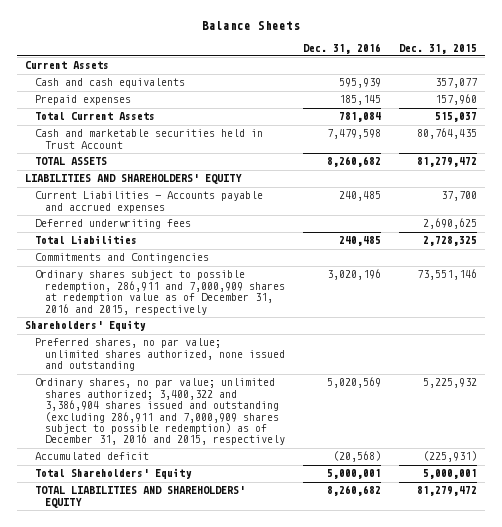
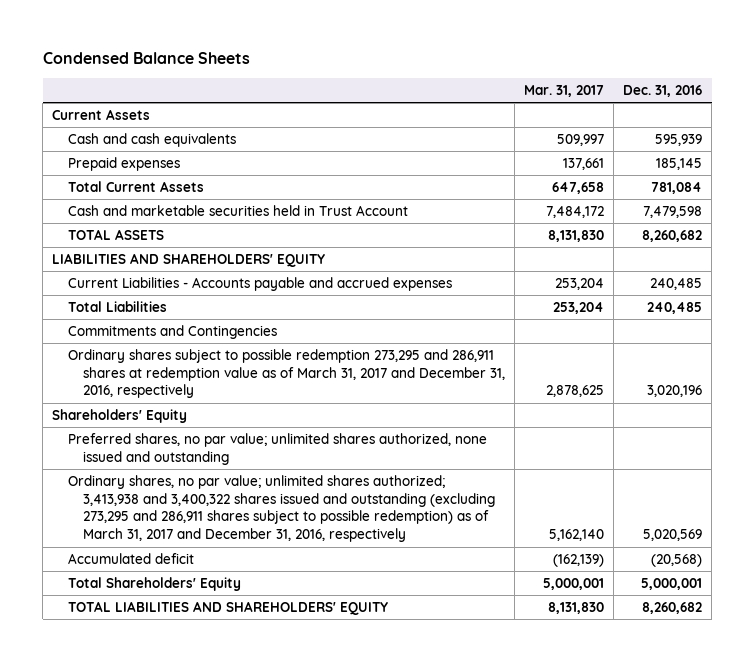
[201,21,300,31] Balance Sheets -> [42,51,250,64] Condensed Balance Sheets
[398,43,477,54] Dec. 31, 2015 -> none
none -> [524,84,605,97] Mar. 31, 2017
[35,219,192,230] Deferred underwriting fees -> none
[35,270,286,315] Ordinary shares subject to possible redemption, 286,911 and 7,000,909 shares at redemption value as of December 31, 2016 and 2015, respectively -> [67,349,505,399] Ordinary shares subject to possible redemption 273,295 and 286,911 shares at redemption value as of March 31, 2017 and December 31, 2016, respectively
[35,378,286,446] Ordinary shares, no par value; unlimited shares authorized; 3,400,322 and 3,386,904 shares issued and outstanding (excluding 286,911 and 7,000,909 shares subject to possible redemption) as of December 31, 2016 and 2015, respectively -> [67,475,495,543] Ordinary shares, no par value; unlimited shares authorized; 3,413,938 and 3,400,322 shares issued and outstanding (excluding 273,295 and 286,911 shares subject to possible redemption) as of March 31, 2017 and December 31, 2016, respectively

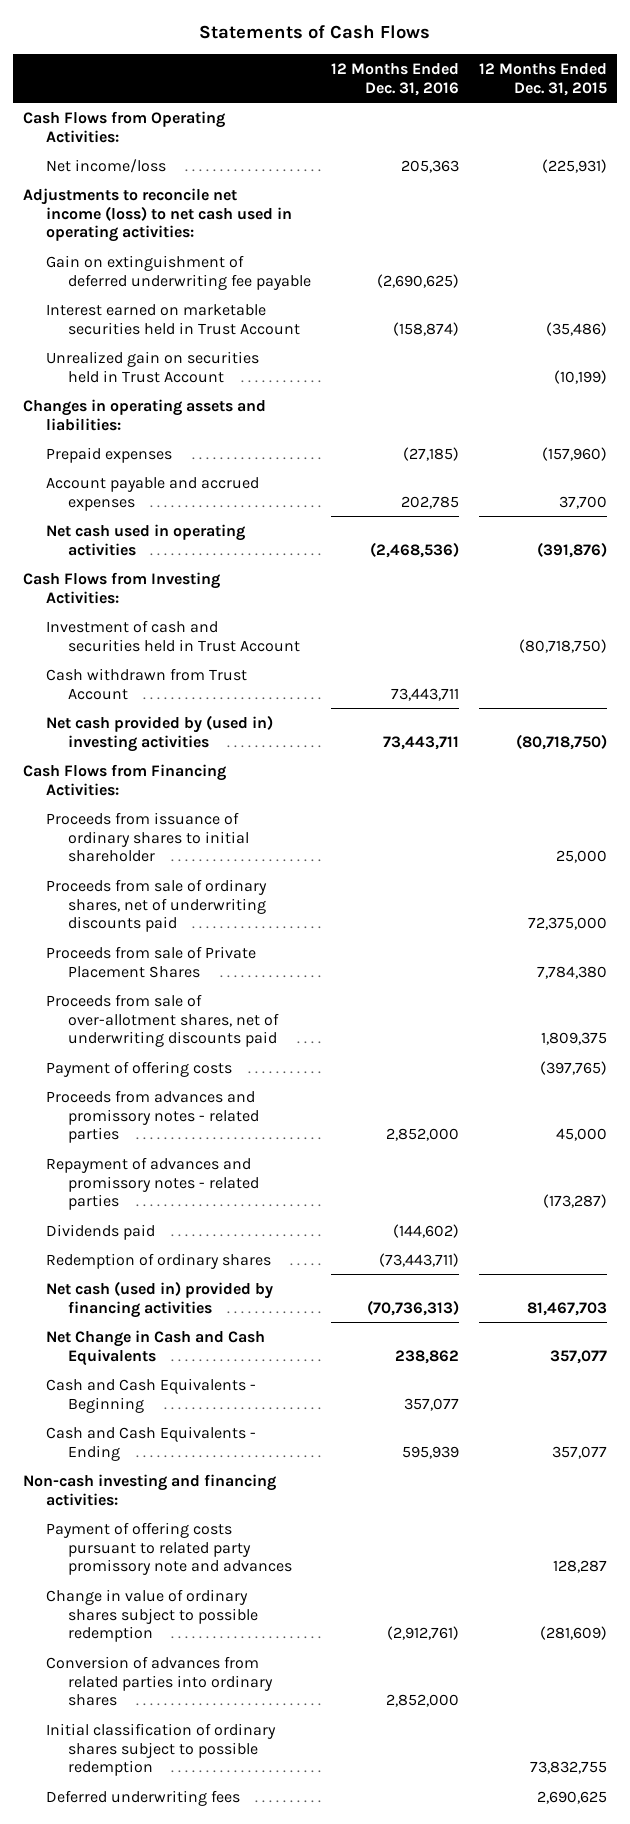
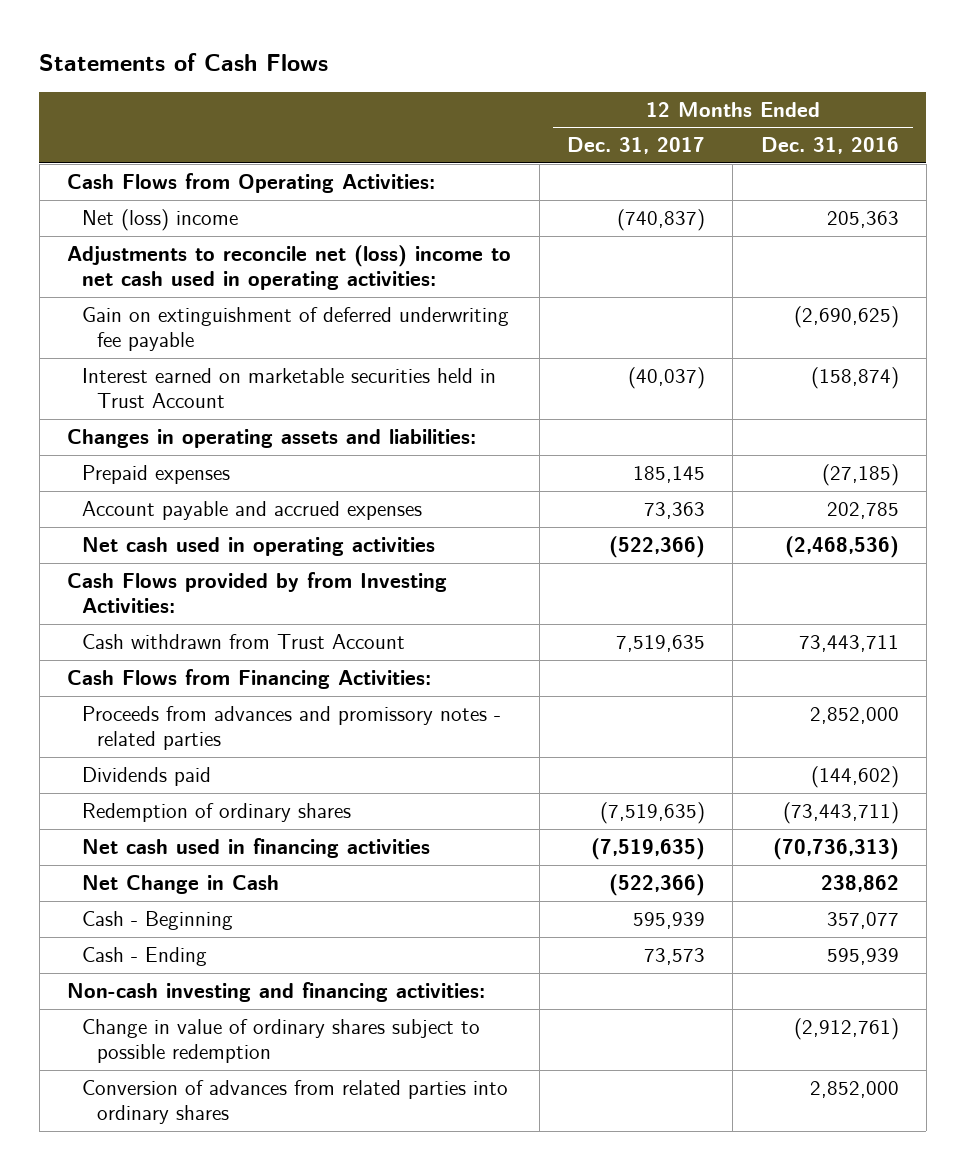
[479,62,608,96] 12 Months Ended Dec. 31, 2015 -> none
none -> [566,137,705,155] Dec. 31, 2017
[45,158,166,173] Net income/loss -> [82,209,239,232] Net (loss) income
[23,187,292,243] Adjustments to reconcile net income (loss) to net cash used in operating activities: -> [67,245,512,291] Adjustments to reconcile net (loss) income to net cash used in operating activities:
[45,350,259,383] Unrealized gain on securities held in Trust Account -> none
[45,619,301,652] Investment of cash and securities held in Trust Account -> none
[23,571,221,604] Cash Flows from Investing Activities: -> [67,572,448,614] Cash Flows provided by from Investing Activities:
[45,714,273,752] Net cash provided by (used in) investing activities -> none
[45,811,250,863] Proceeds from issuance of ordinary shares to initial shareholder -> none
[45,878,267,933] Proceeds from sale of ordinary shares, net of underwriting discounts paid -> none
[45,945,256,978] Proceeds from sale of Private Placement Shares -> none
[45,993,280,1048] Proceeds from sale of over-allotment shares, net of underwriting discounts paid -> none
[45,1060,232,1077] Payment of offering costs -> none
[45,1156,260,1211] Repayment of advances and promissory notes - related parties -> none
[45,1280,273,1318] Net cash (used in) provided by financing activities -> [82,838,431,859] Net cash used in financing activities
[45,1329,265,1366] Net Change in Cash and Cash Equivalents -> [82,875,280,895] Net Change in Cash
[45,1377,256,1413] Cash and Cash Equivalents - Beginning -> [82,911,234,931] Cash - Beginning
[45,1425,256,1461] Cash and Cash Equivalents - Ending -> [82,947,208,967] Cash - Ending
[45,1521,293,1576] Payment of offering costs pursuant to related party promissory note and advances -> none
[45,1722,276,1777] Initial classification of ordinary shares subject to possible redemption -> none
[45,1789,240,1806] Deferred underwriting fees -> none

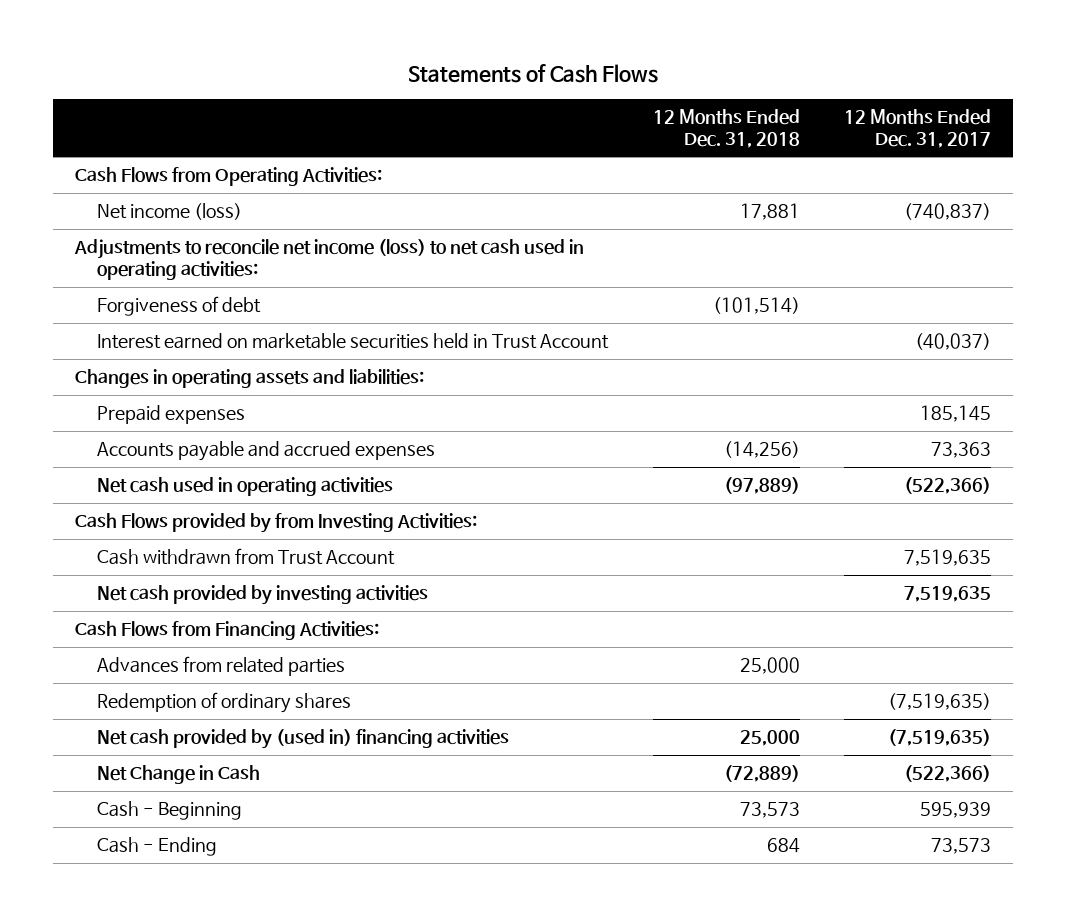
[760,137,899,155] Dec. 31, 2016 -> none
none -> [652,108,800,148] 12 Months Ended Dec. 31, 2018
[82,307,510,352] Gain on extinguishment of deferred underwriting fee payable -> none
[82,209,239,232] Net (loss) income -> [97,203,243,221] Net income (loss)
[67,245,512,291] Adjustments to reconcile net (loss) income to net cash used in operating activities: -> [73,239,584,281] Adjustments to reconcile net income (loss) to net cash used in operating activities:
none -> [97,296,262,317] Forgiveness of debt
[82,501,423,521] Account payable and accrued expenses -> [97,441,436,462] Accounts payable and accrued expenses
none -> [97,585,429,606] Net cash provided by investing activities
[82,767,212,787] Dividends paid -> none
[82,706,502,751] Proceeds from advances and promissory notes - related parties -> [97,656,346,677] Advances from related parties
[82,838,431,859] Net cash used in financing activities -> [97,729,510,750] Net cash provided by (used in) financing activities
[67,982,486,1003] Non-cash investing and financing activities: -> none
[82,1019,481,1064] Change in value of ordinary shares subject to possible redemption -> none
[82,1080,509,1125] Conversion of advances from related parties into ordinary shares -> none

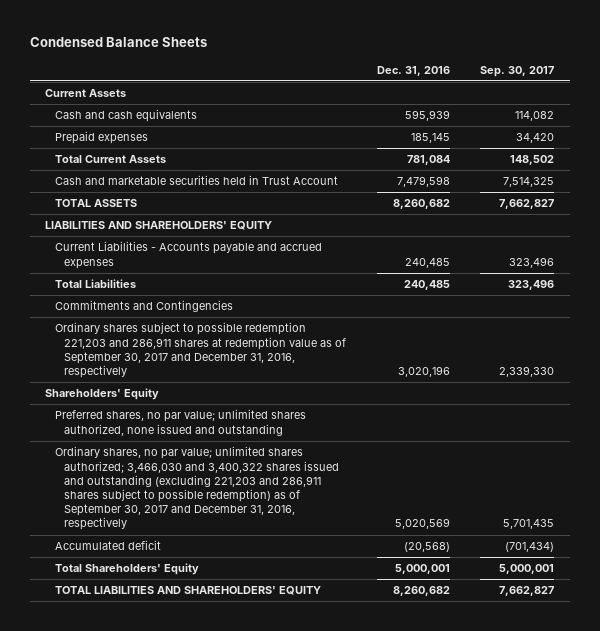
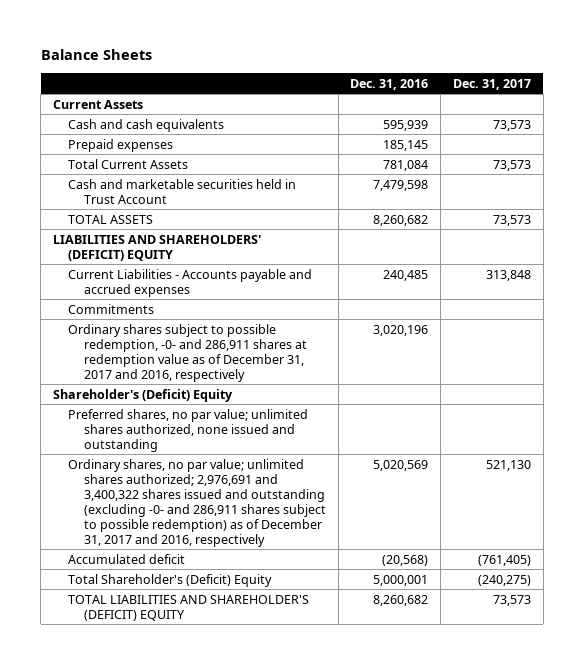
[30,37,208,48] Condensed Balance Sheets -> [40,49,152,61] Balance Sheets
[480,65,555,77] Sep. 30, 2017 -> none
none -> [453,78,532,90] Dec. 31, 2017
[45,221,273,231] LIABILITIES AND SHAREHOLDERS' EQUITY -> [53,234,262,261] LIABILITIES AND SHAREHOLDERS' (DEFICIT) EQUITY
[54,279,136,289] Total Liabilities -> none
[54,300,233,313] Commitments and Contingencies -> [68,303,155,314] Commitments
[54,322,347,378] Ordinary shares subject to possible redemption 221,203 and 286,911 shares at redemption value as of September 30, 2017 and December 31, 2016, respectively -> [68,323,307,382] Ordinary shares subject to possible redemption, -0- and 286,911 shares at redemption value as of December 31, 2017 and 2016, respectively
[45,388,160,401] Shareholders' Equity -> [53,388,234,402] Shareholder's (Deficit) Equity
[54,446,340,531] Ordinary shares, no par value; unlimited shares authorized; 3,466,030 and 3,400,322 shares issued and outstanding (excluding 221,203 and 286,911 shares subject to possible redemption) as of September 30, 2017 and December 31, 2016, respectively -> [68,458,326,547] Ordinary shares, no par value; unlimited shares authorized; 2,976,691 and 3,400,322 shares issued and outstanding (excluding -0- and 286,911 shares subject to possible redemption) as of December 31, 2017 and 2016, respectively
[54,563,199,576] Total Shareholders' Equity -> [68,573,273,587] Total Shareholder's (Deficit) Equity
[54,586,321,596] TOTAL LIABILITIES AND SHAREHOLDERS' EQUITY -> [68,594,310,621] TOTAL LIABILITIES AND SHAREHOLDER'S (DEFICIT) EQUITY

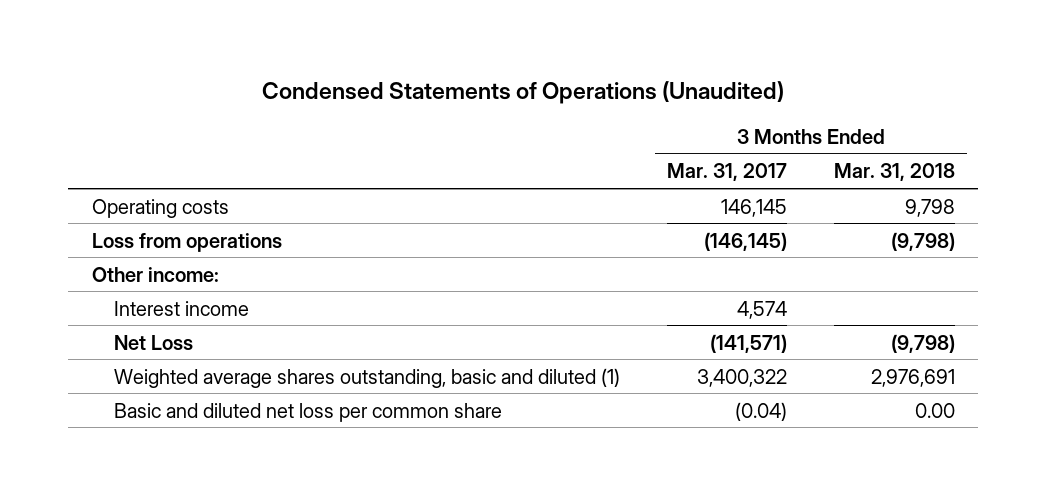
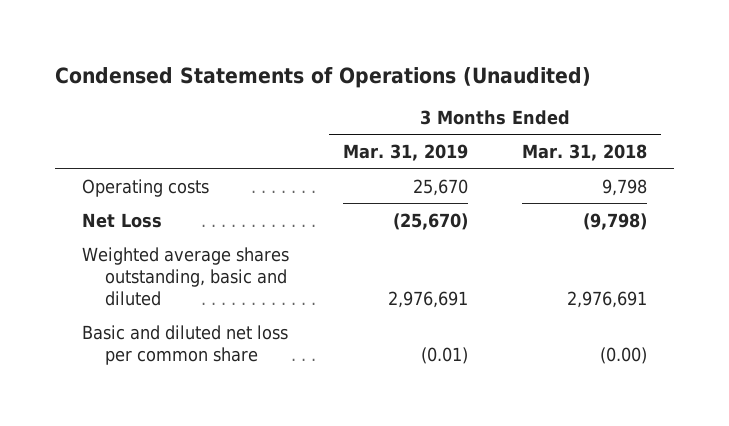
[666,163,787,182] Mar. 31, 2017 -> none
none -> [342,144,468,162] Mar. 31, 2019
[91,232,282,252] Loss from operations -> none
[91,266,219,282] Other income: -> none
[113,300,249,316] Interest income -> none
[113,367,620,388] Weighted average shares outstanding, basic and diluted (1) -> [81,246,289,306] Weighted average shares outstanding, basic and diluted
[914,402,955,418] 0.00 -> [600,346,648,364] (0.00)

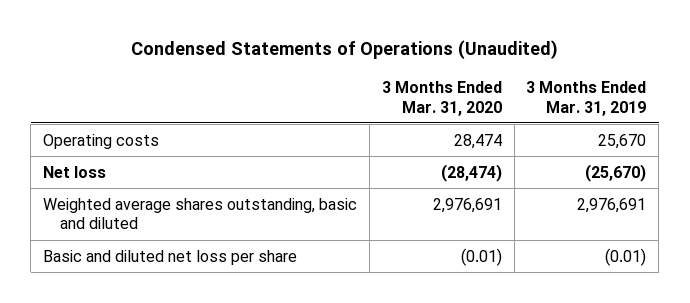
[522,144,648,162] Mar. 31, 2018 -> none
none -> [381,80,502,116] 3 Months Ended Mar. 31, 2020
[81,212,162,228] Net Loss -> [43,165,107,178] Net loss
[81,324,288,365] Basic and diluted net loss per common share -> [43,249,298,265] Basic and diluted net loss per share

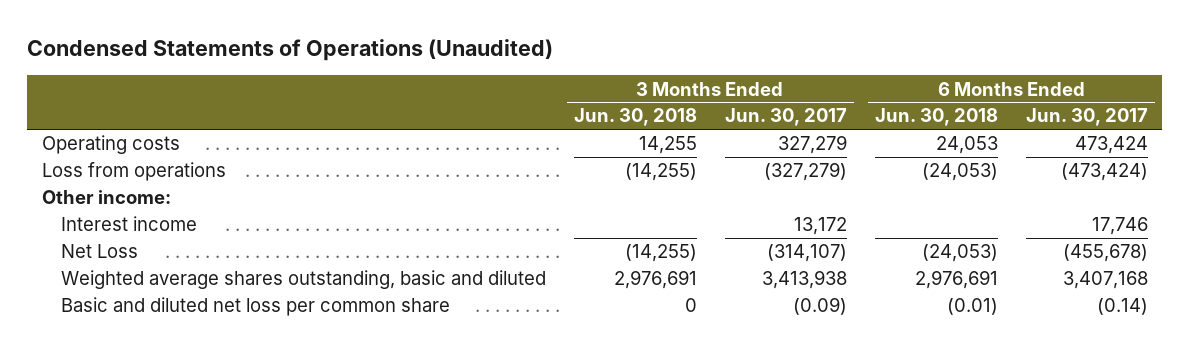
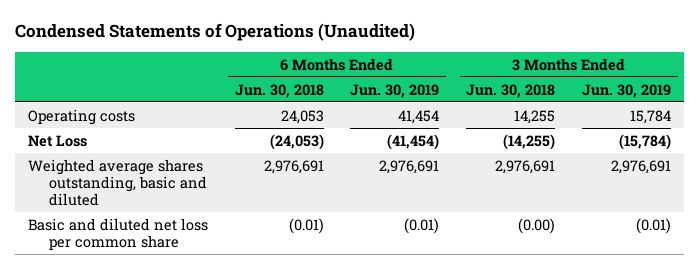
[724,108,847,127] Jun. 30, 2017 -> none
[1026,108,1149,127] Jun. 30, 2017 -> none
none -> [350,83,440,98] Jun. 30, 2019
none -> [581,83,671,98] Jun. 30, 2019
[41,162,226,182] Loss from operations -> none
[41,190,171,205] Other income: -> none
[60,216,197,232] Interest income -> none
[684,298,697,313] 0 -> [518,217,556,234] (0.00)

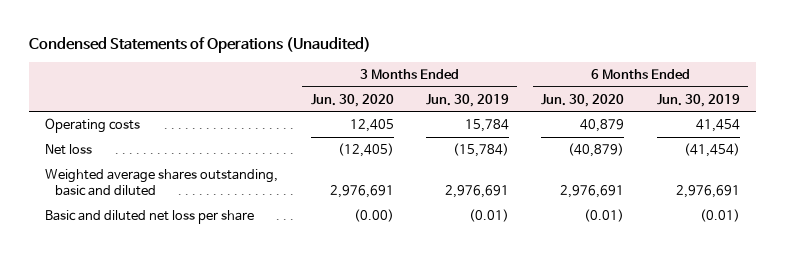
[234,83,324,98] Jun. 30, 2018 -> none
[466,83,556,98] Jun. 30, 2018 -> none
none -> [310,93,394,107] Jun. 30, 2020
none -> [541,93,625,107] Jun. 30, 2020
[28,134,88,147] Net Loss -> [45,143,93,155] Net loss
[28,217,209,250] Basic and diluted net loss per common share -> [45,209,255,224] Basic and diluted net loss per share

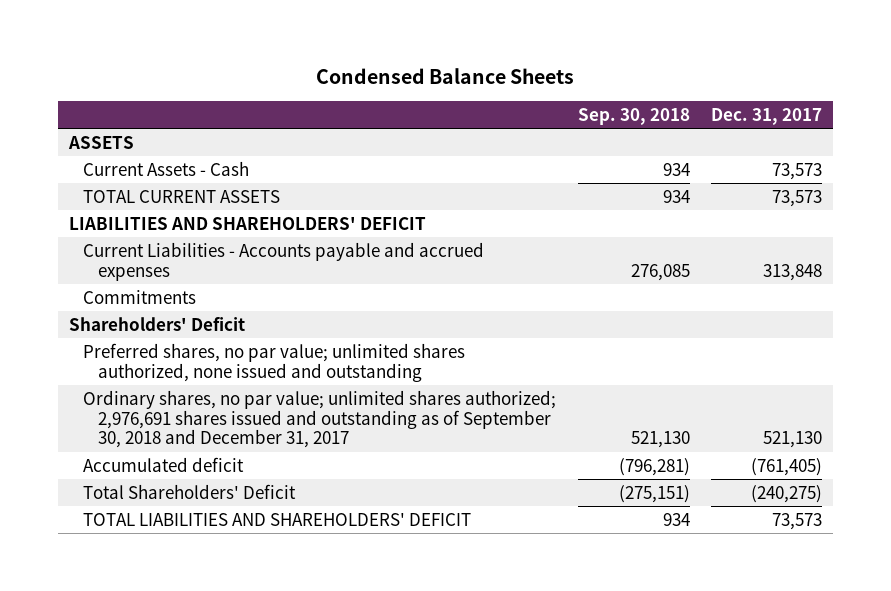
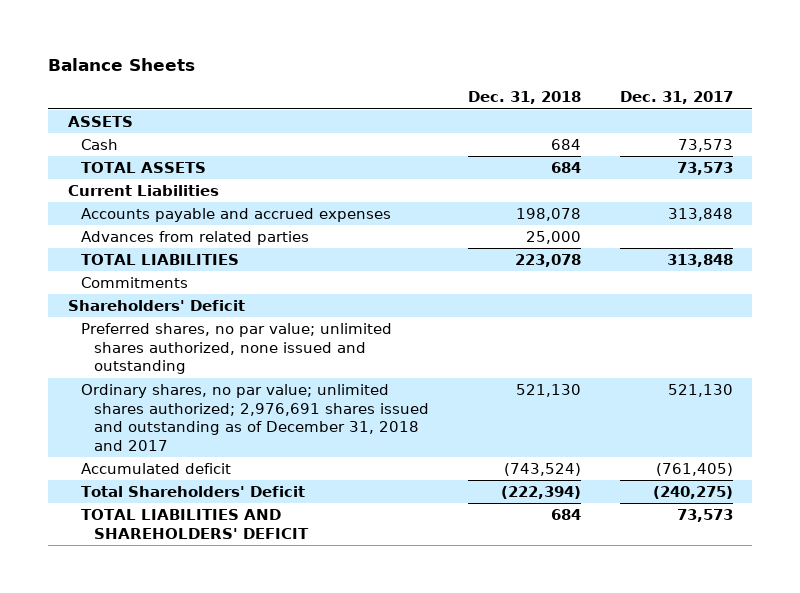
[316,68,575,85] Condensed Balance Sheets -> [48,57,196,71] Balance Sheets
[577,107,690,125] Sep. 30, 2018 -> none
none -> [467,91,581,105] Dec. 31, 2018
[68,215,426,230] LIABILITIES AND SHAREHOLDERS' DEFICIT -> none
[83,160,250,176] Current Assets - Cash -> [80,138,118,150] Cash
[83,189,281,203] TOTAL CURRENT ASSETS -> [80,161,206,173] TOTAL ASSETS
none -> [67,184,219,196] Current Liabilities
[83,241,485,281] Current Liabilities - Accounts payable and accrued expenses -> [80,207,391,222] Accounts payable and accrued expenses
none -> [80,230,309,245] Advances from related parties
none -> [80,253,239,265] TOTAL LIABILITIES
[83,389,557,449] Ordinary shares, no par value; unlimited shares authorized; 2,976,691 shares issued and outstanding as of September 30, 2018 and December 31, 2017 -> [80,383,429,451] Ordinary shares, no par value; unlimited shares authorized; 2,976,691 shares issued and outstanding as of December 31, 2018 and 2017

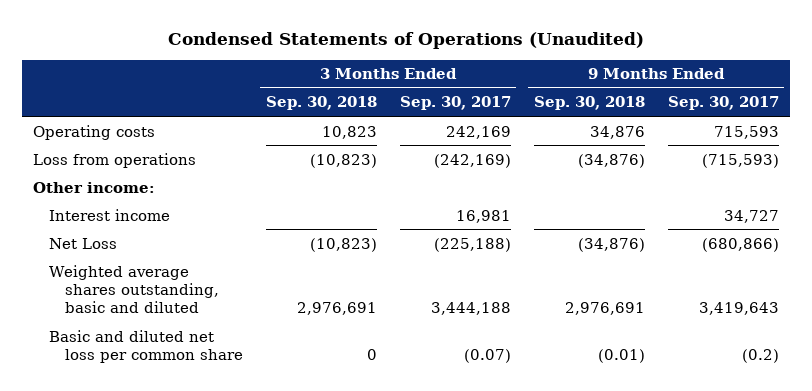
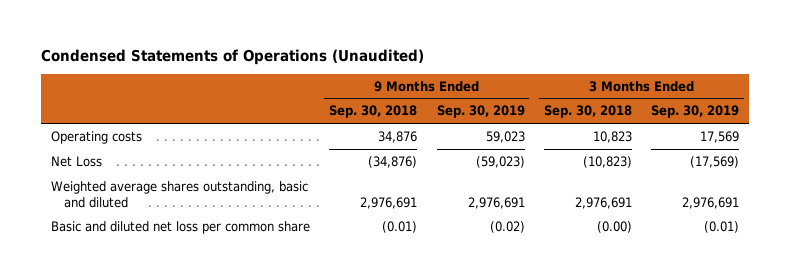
[399,96,511,111] Sep. 30, 2017 -> none
[667,96,779,111] Sep. 30, 2017 -> none
none -> [436,105,525,119] Sep. 30, 2019
none -> [651,105,740,119] Sep. 30, 2019
[32,152,196,168] Loss from operations -> none
[32,181,155,193] Other income: -> none
[48,208,170,221] Interest income -> none
[366,349,377,361] 0 -> [596,220,632,233] (0.00)

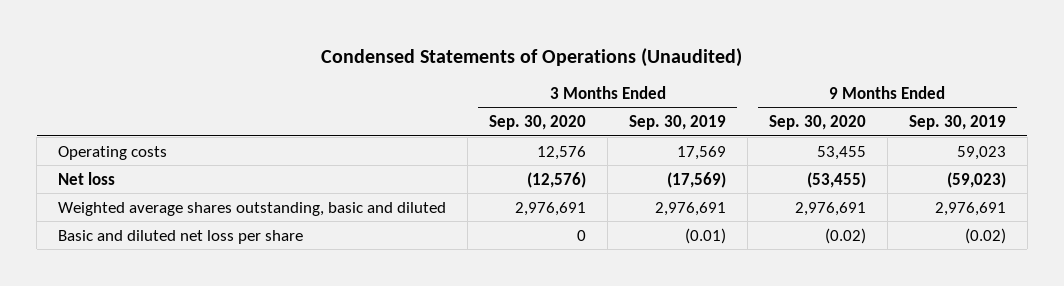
[329,105,418,119] Sep. 30, 2018 -> none
[543,105,632,119] Sep. 30, 2018 -> none
none -> [489,115,587,131] Sep. 30, 2020
none -> [768,115,866,131] Sep. 30, 2020
[50,155,102,167] Net Loss -> [58,171,116,185] Net loss
[50,220,310,234] Basic and diluted net loss per common share -> [58,229,304,244] Basic and diluted net loss per share

